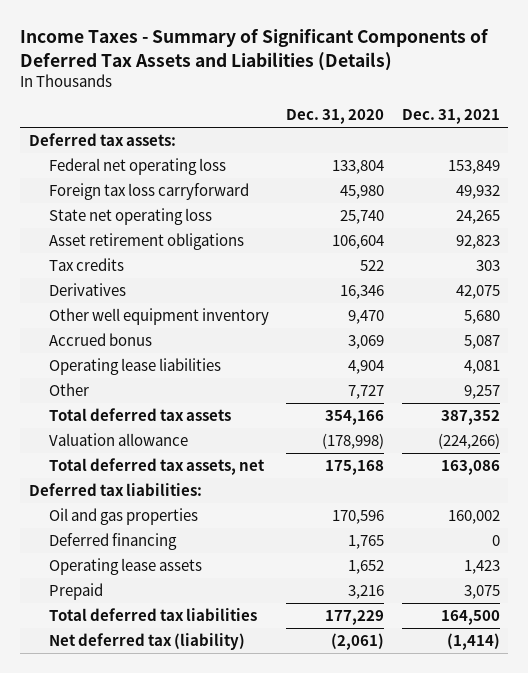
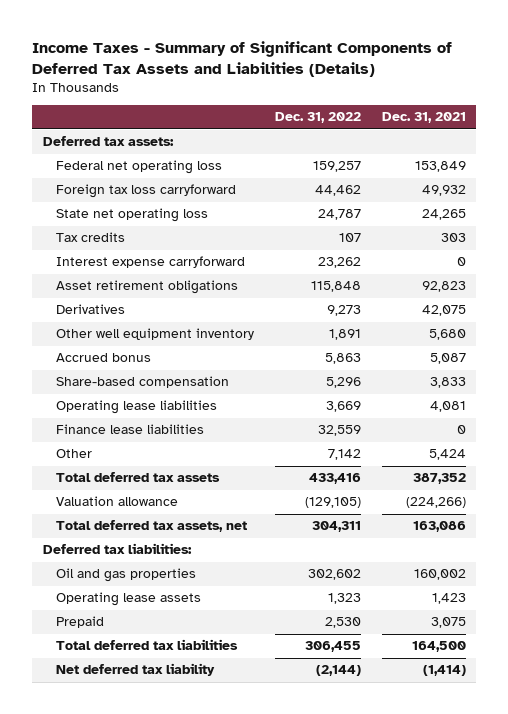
[286,109,385,125] Dec. 31, 2020 -> none
none -> [274,112,361,124] Dec. 31, 2022
none -> [56,256,246,269] Interest expense carryforward
[48,233,244,251] Asset retirement obligations -> [56,280,239,295] Asset retirement obligations
none -> [56,376,230,389] Share-based compensation
none -> [56,424,205,435] Finance lease liabilities
[463,385,500,400] 9,257 -> [428,449,466,461] 5,424
[48,533,177,551] Deferred financing -> none
[48,633,245,651] Net deferred tax (liability) -> [56,663,216,677] Net deferred tax liability

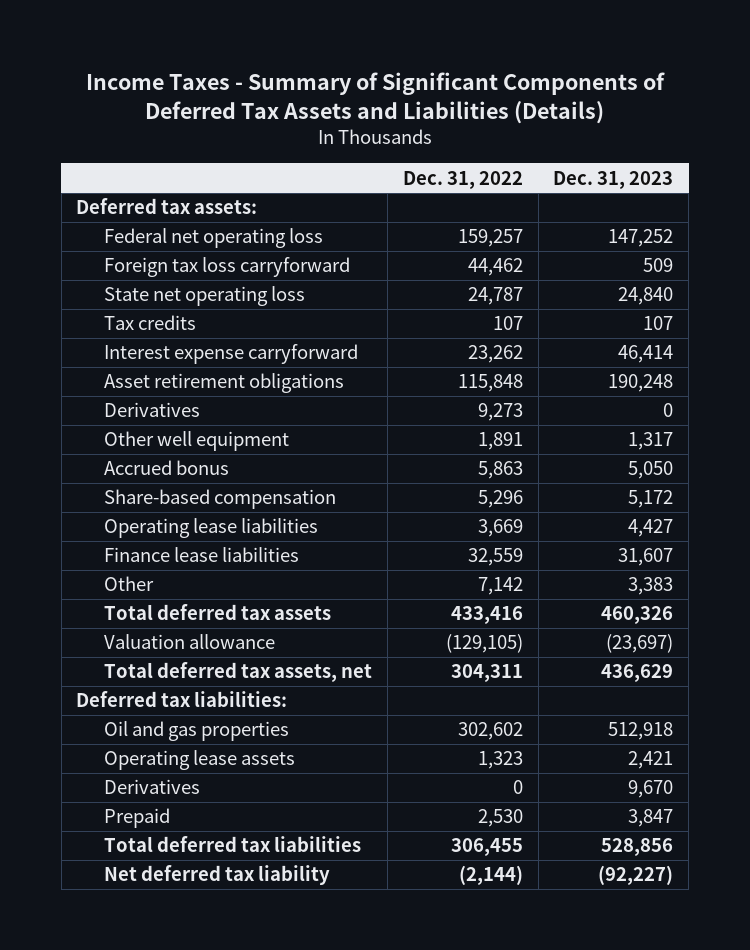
[381,112,466,124] Dec. 31, 2021 -> none
none -> [553,170,674,189] Dec. 31, 2023
[56,328,255,341] Other well equipment inventory -> [104,431,290,452] Other well equipment
none -> [104,779,201,795] Derivatives

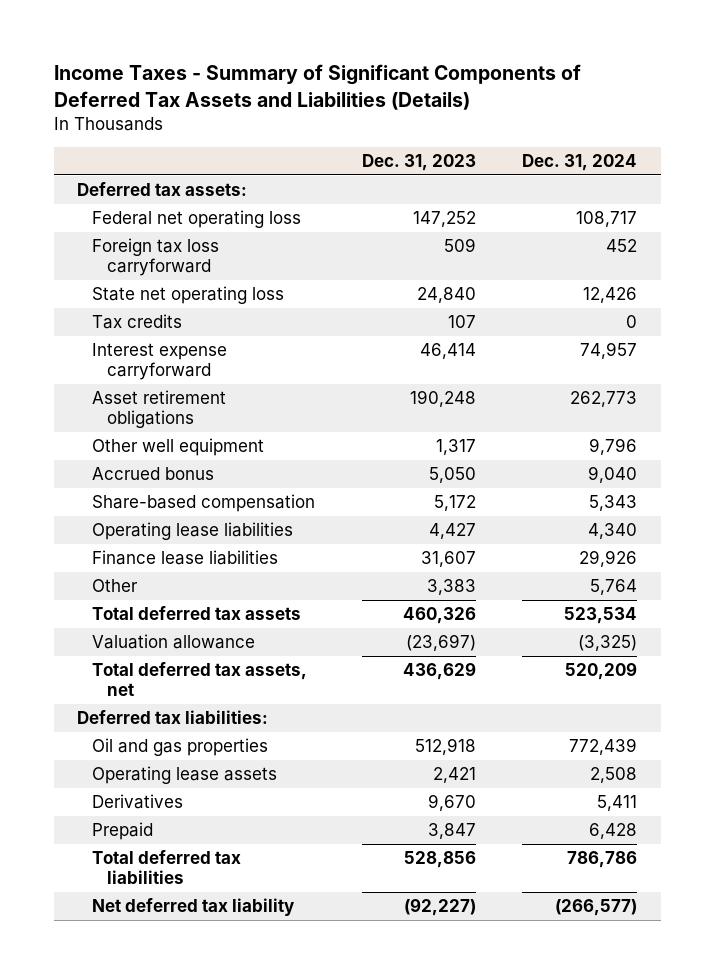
[402,170,523,189] Dec. 31, 2022 -> none
none -> [522,154,638,172] Dec. 31, 2024
[104,402,201,418] Derivatives -> none

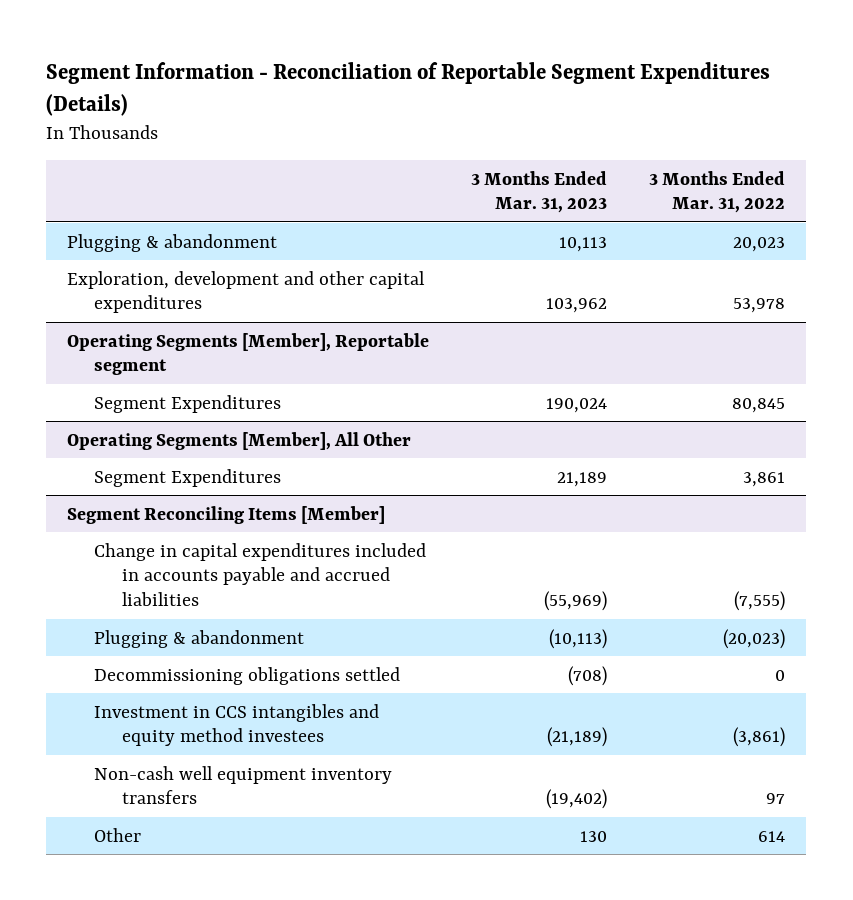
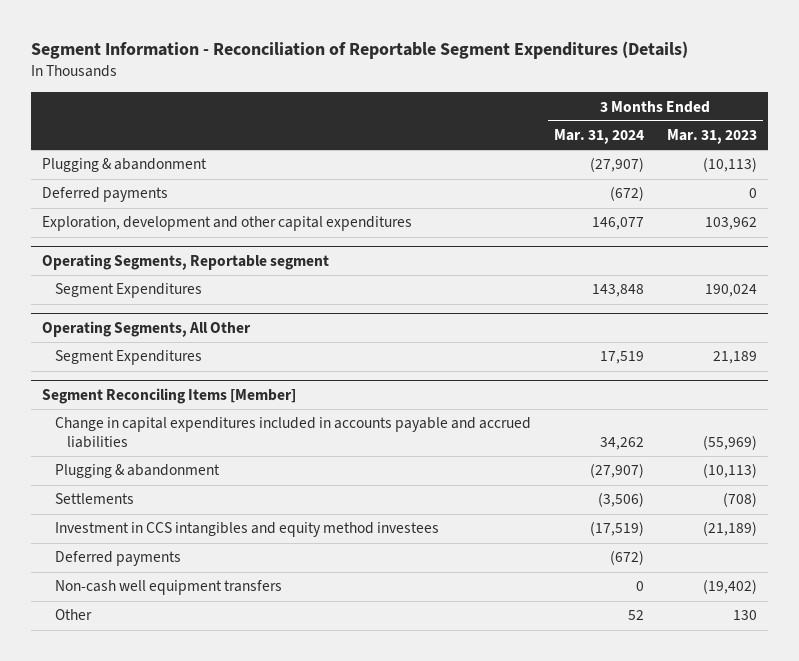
[649,170,786,214] 3 Months Ended Mar. 31, 2022 -> none
none -> [553,129,644,145] Mar. 31, 2024
[559,236,608,252] 10,113 -> [702,157,757,173] (10,113)
none -> [42,187,169,203] Deferred payments
[67,332,430,376] Operating Segments [Member], Reportable segment -> [42,253,330,270] Operating Segments, Reportable segment
[67,431,412,450] Operating Segments [Member], All Other -> [42,320,252,337] Operating Segments, All Other
[94,666,401,685] Decommissioning obligations settled -> none
none -> [54,493,134,505] Settlements
none -> [54,551,181,567] Deferred payments
[94,765,393,805] Non-cash well equipment inventory transfers -> [54,580,282,596] Non-cash well equipment transfers

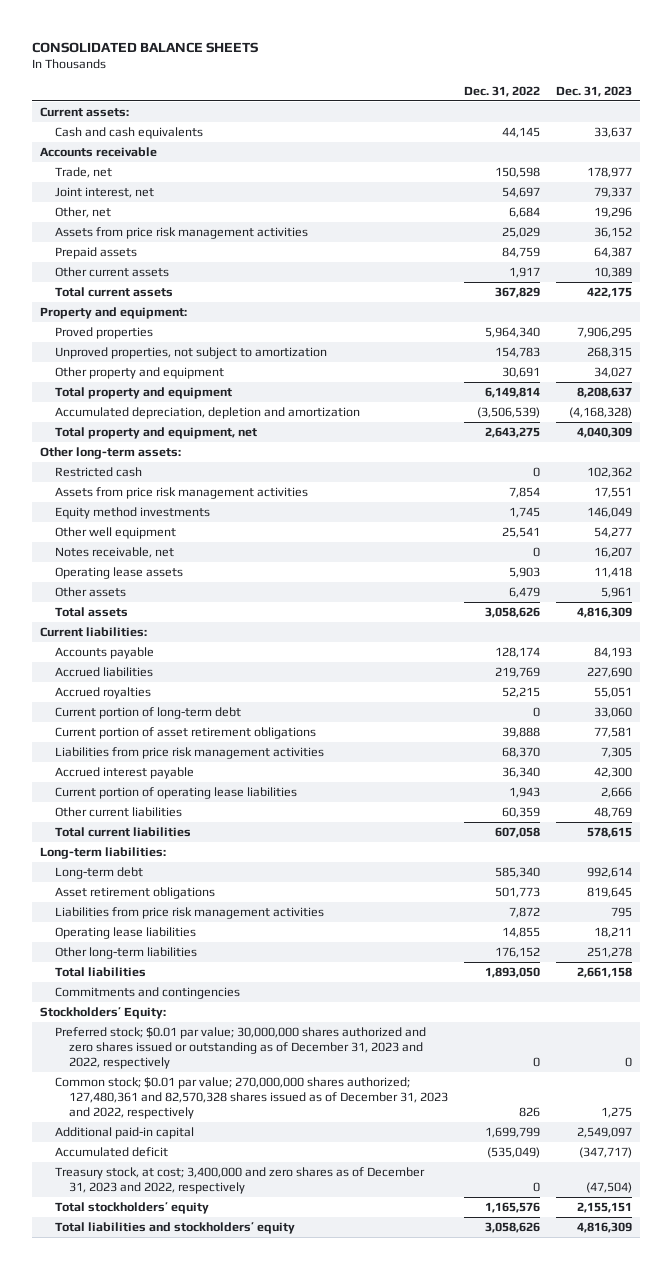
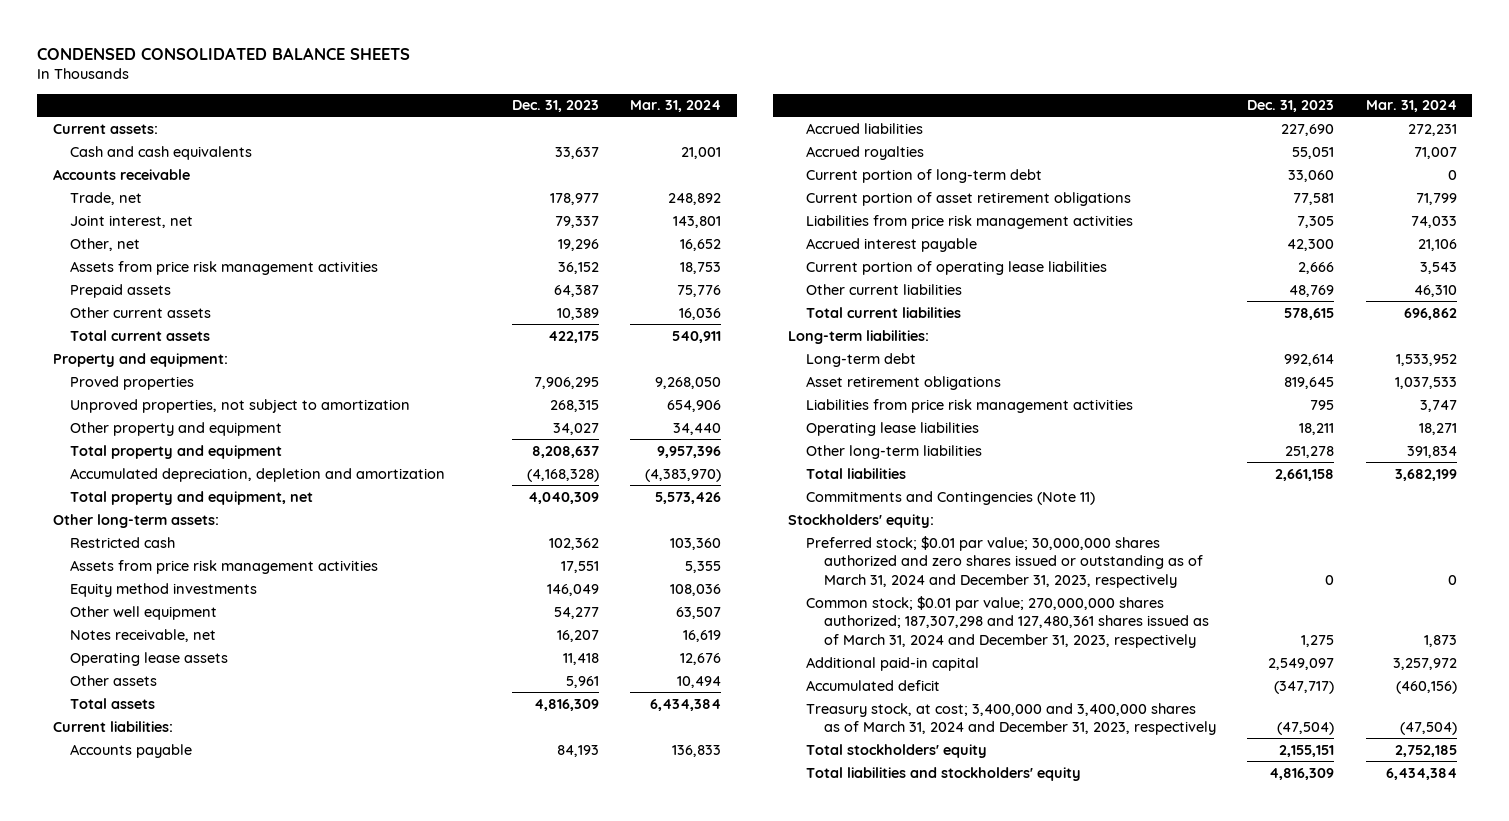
[32,41,259,53] CONSOLIDATED BALANCE SHEETS -> [37,46,411,60] CONDENSED CONSOLIDATED BALANCE SHEETS
[464,85,541,97] Dec. 31, 2022 -> none
none -> [629,100,721,113] Mar. 31, 2024
[54,987,240,1000] Commitments and contingencies -> [806,490,1096,505] Commitments and Contingencies (Note 11)
[40,1007,167,1020] Stockholdersʼ Equity: -> [788,513,935,528] Stockholders' equity:
[54,1027,426,1069] Preferred stock; $0.01 par value; 30,000,000 shares authorized and zero shares issued or outstanding as of December 31, 2023 and 2022, respectively -> [806,535,1203,588] Preferred stock; $0.01 par value; 30,000,000 shares authorized and zero shares issued or outstanding as of March 31, 2024 and December 31, 2023, respectively
[54,1077,449,1119] Common stock; $0.01 par value; 270,000,000 shares authorized; 127,480,361 and 82,570,328 shares issued as of December 31, 2023 and 2022, respectively -> [806,595,1209,648] Common stock; $0.01 par value; 270,000,000 shares authorized; 187,307,298 and 127,480,361 shares issued as of March 31, 2024 and December 31, 2023, respectively
[54,1167,425,1194] Treasury stock, at cost; 3,400,000 and zero shares as of December 31, 2023 and 2022, respectively -> [806,702,1216,736] Treasury stock, at cost; 3,400,000 and 3,400,000 shares as of March 31, 2024 and December 31, 2023, respectively

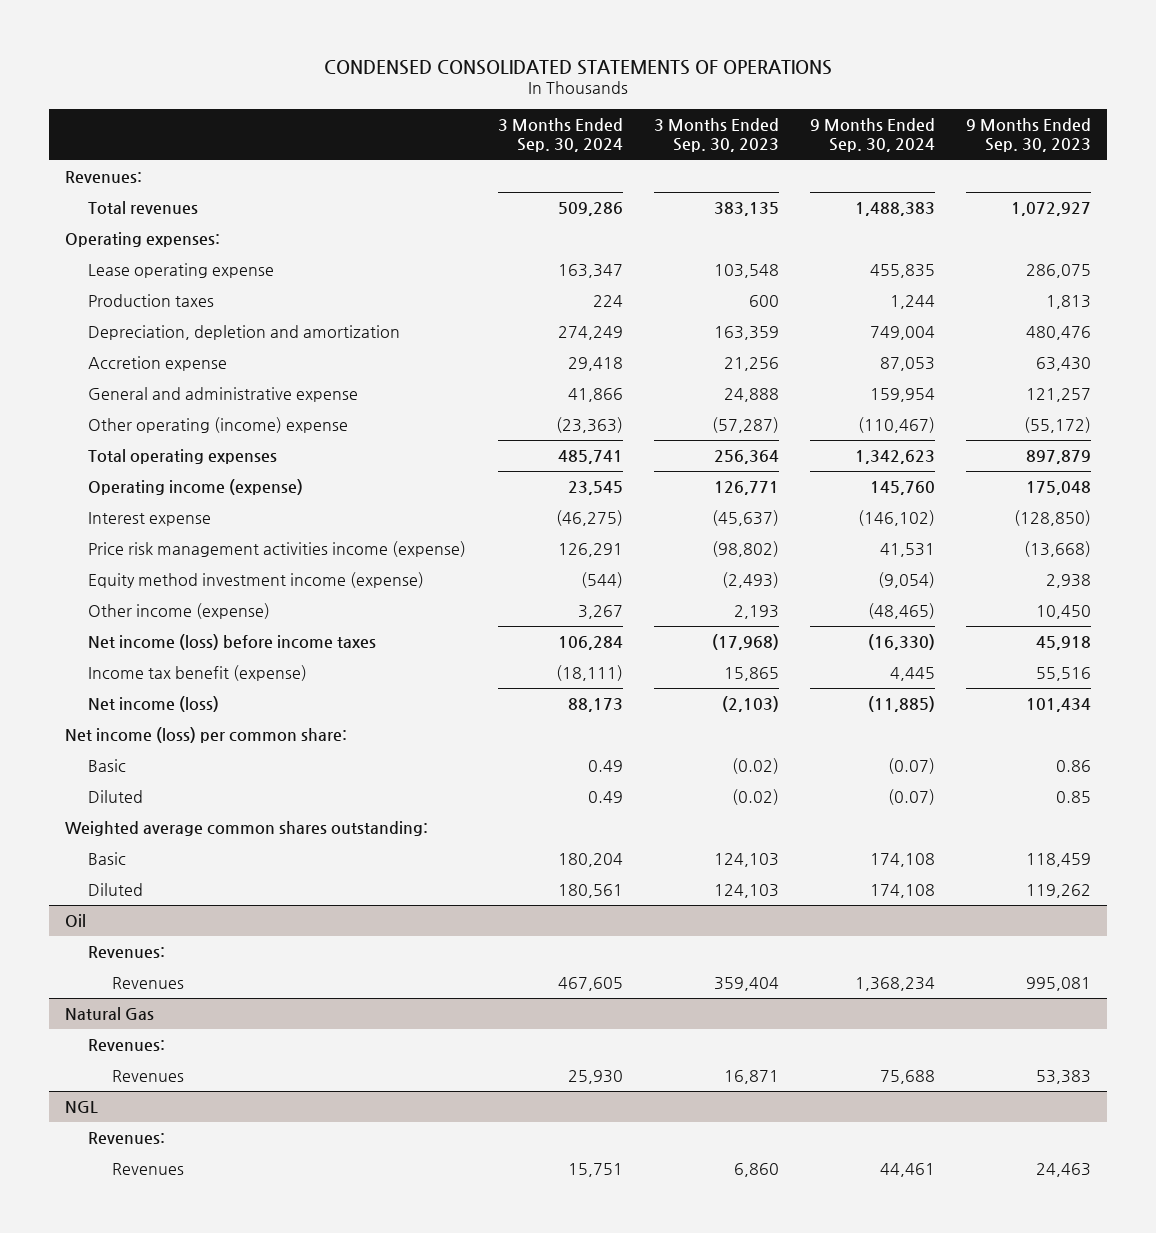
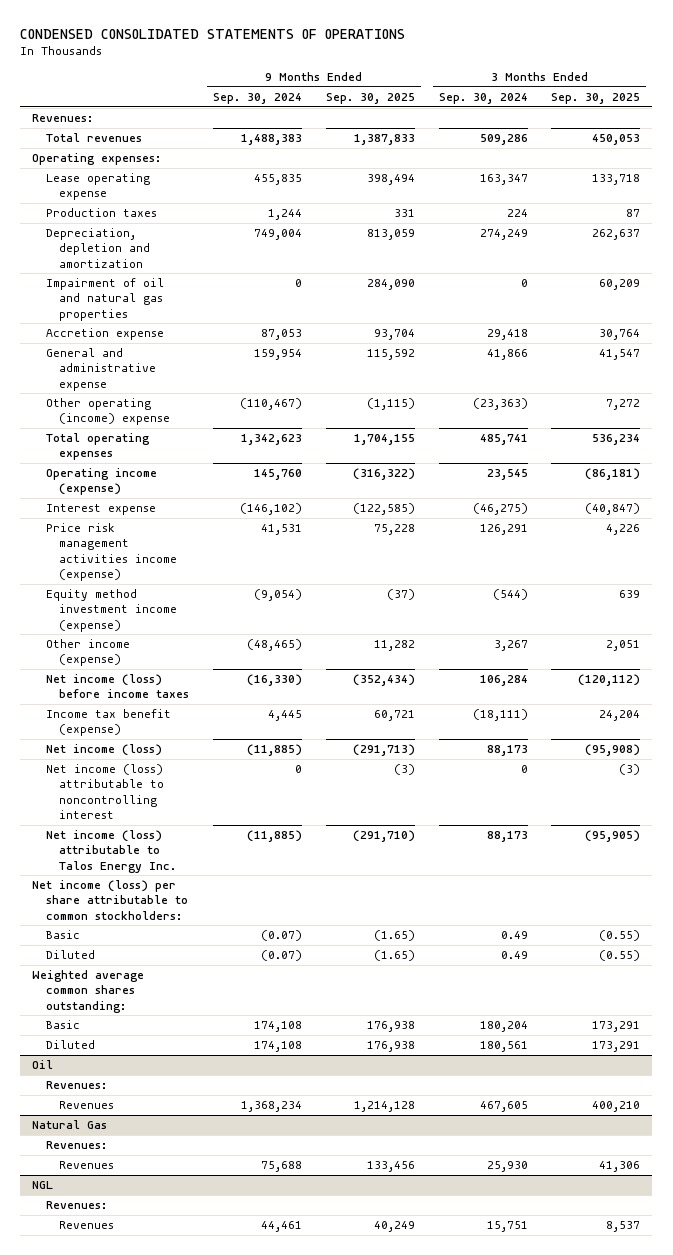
[653,117,779,153] 3 Months Ended Sep. 30, 2023 -> none
[966,117,1092,153] 9 Months Ended Sep. 30, 2023 -> none
none -> [325,92,415,104] Sep. 30, 2025
none -> [551,92,641,104] Sep. 30, 2025
none -> [45,278,164,321] Impairment of oil and natural gas properties
none -> [45,764,165,819] Net income (loss) attributable to noncontrolling interest
none -> [45,830,177,873] Net income (loss) attributable to Talos Energy Inc.
[64,726,347,743] Net income (loss) per common share: -> [32,880,188,920] Net income (loss) per share attributable to common stockholders:

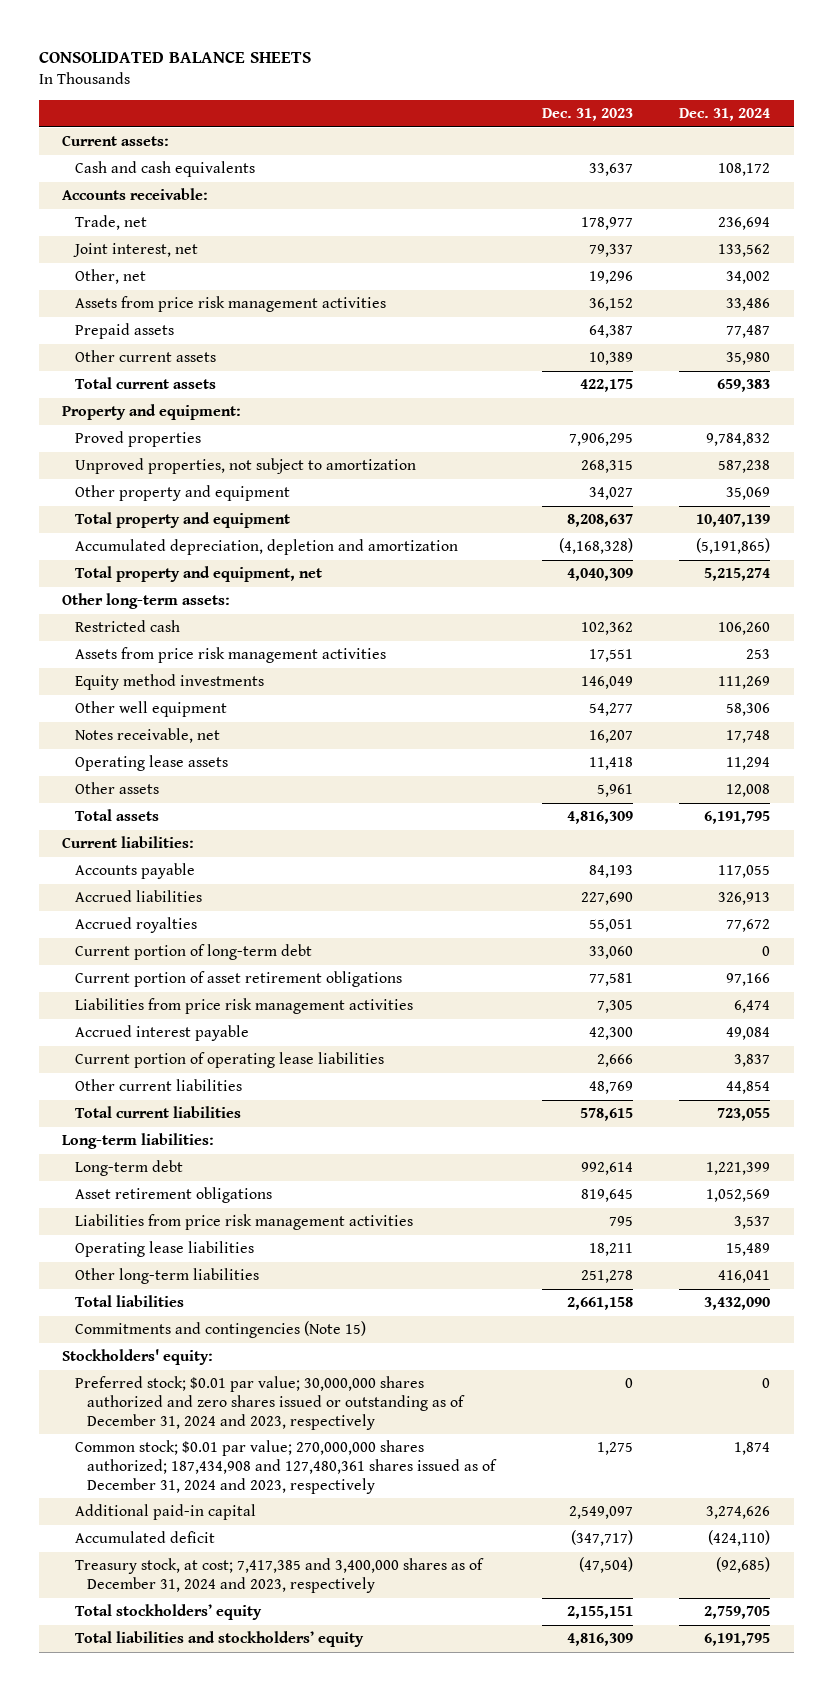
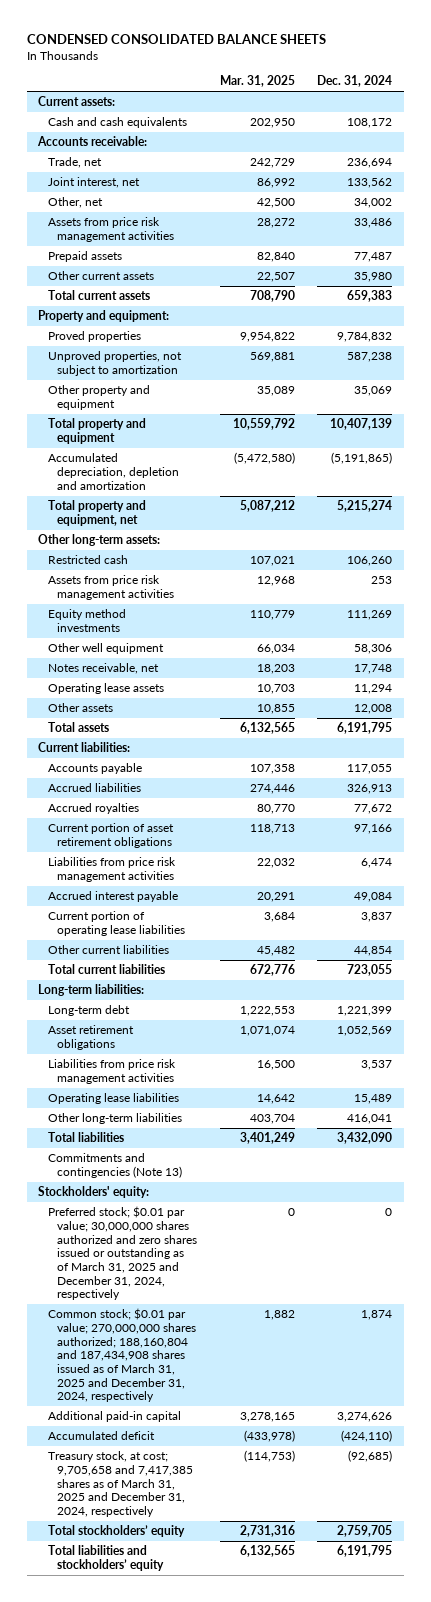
[39,52,312,64] CONSOLIDATED BALANCE SHEETS -> [26,34,326,45] CONDENSED CONSOLIDATED BALANCE SHEETS
[541,108,633,122] Dec. 31, 2023 -> none
none -> [219,75,295,88] Mar. 31, 2025
[74,944,312,961] Current portion of long-term debt -> none
[74,1321,366,1339] Commitments and contingencies (Note 15) -> [47,1153,182,1178] Commitments and contingencies (Note 13)
[74,1376,465,1430] Preferred stock; $0.01 par value; 30,000,000 shares authorized and zero shares issued or outstanding as of December 31, 2024 and 2023, respectively -> [47,1206,197,1301] Preferred stock; $0.01 par value; 30,000,000 shares authorized and zero shares issued or outstanding as of March 31, 2025 and December 31, 2024, respectively
[74,1440,497,1494] Common stock; $0.01 par value; 270,000,000 shares authorized; 187,434,908 and 127,480,361 shares issued as of December 31, 2024 and 2023, respectively -> [47,1308,196,1403] Common stock; $0.01 par value; 270,000,000 shares authorized; 188,160,804 and 187,434,908 shares issued as of March 31, 2025 and December 31, 2024, respectively
[74,1558,484,1594] Treasury stock, at cost; 7,417,385 and 3,400,000 shares as of December 31, 2024 and 2023, respectively -> [47,1451,193,1517] Treasury stock, at cost; 9,705,658 and 7,417,385 shares as of March 31, 2025 and December 31, 2024, respectively

